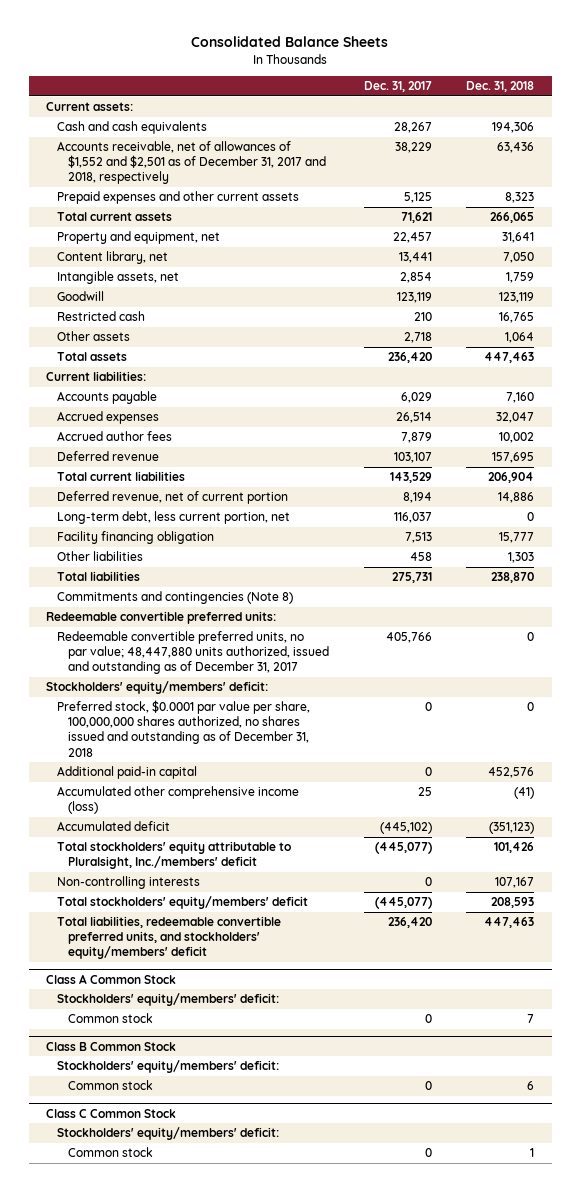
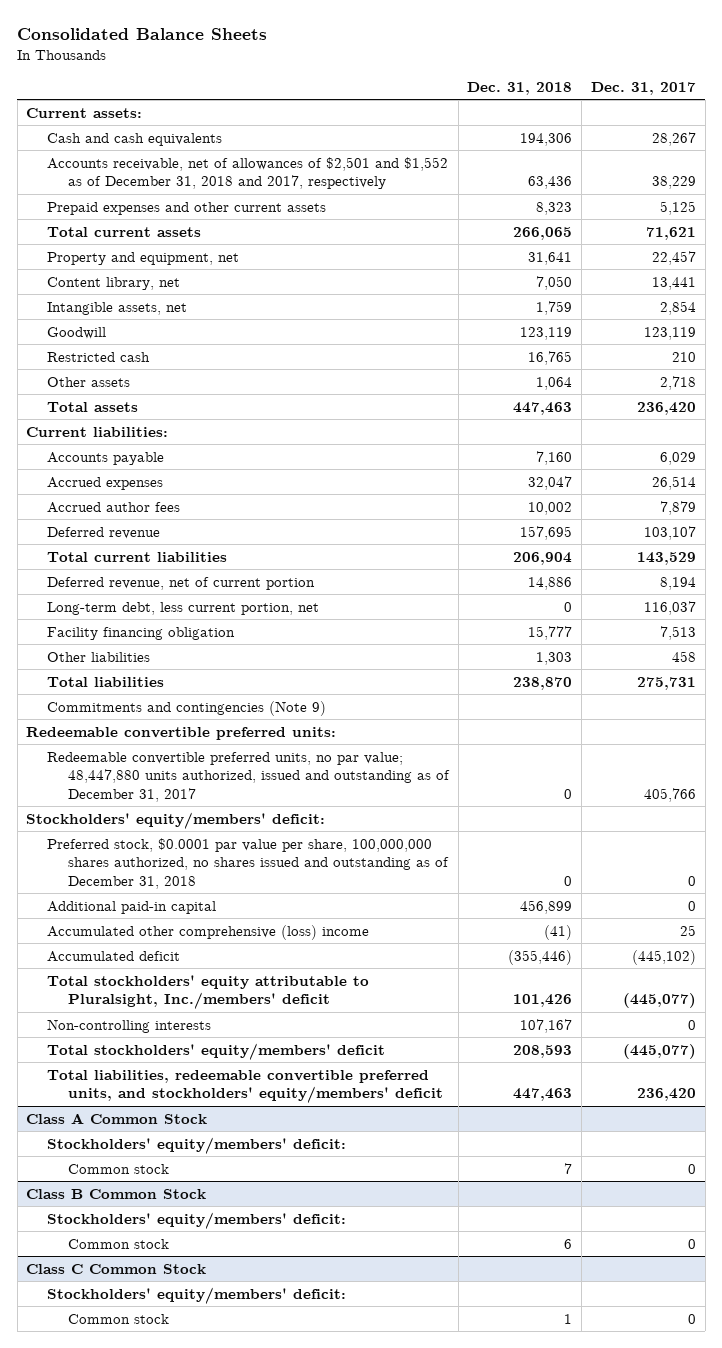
[56,141,327,185] Accounts receivable, net of allowances of $1,552 and $2,501 as of December 31, 2017 and 2018, respectively -> [47,156,449,190] Accounts receivable, net of allowances of $2,501 and $1,552 as of December 31, 2018 and 2017, respectively
[56,591,293,605] Commitments and contingencies (Note 8) -> [47,700,327,716] Commitments and contingencies (Note 9)
[488,767,535,779] 452,576 -> [520,899,573,914] 456,899
[56,786,299,815] Accumulated other comprehensive income (loss) -> [47,924,370,940] Accumulated other comprehensive (loss) income
[489,822,535,835] (351,123) -> [508,949,573,965] (355,446)

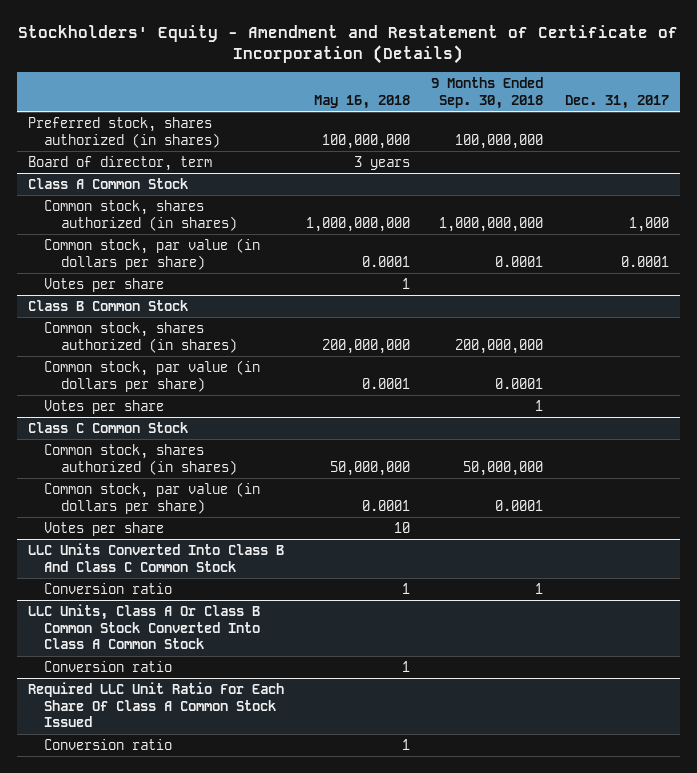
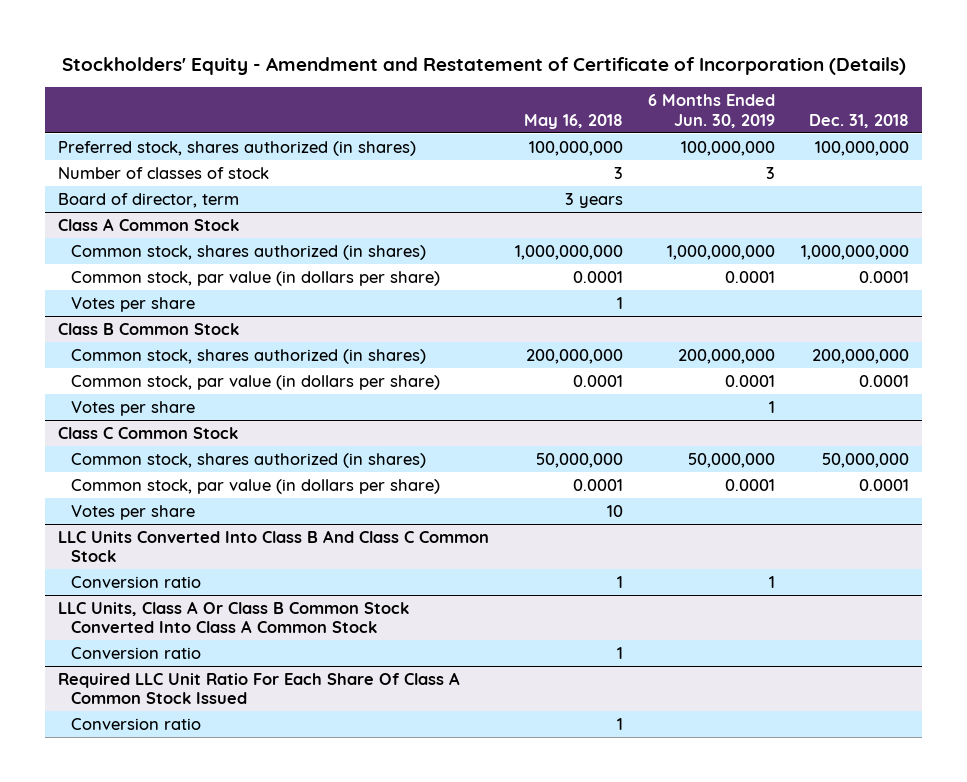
[431,76,544,109] 9 Months Ended Sep. 30, 2018 -> none
[564,94,669,109] Dec. 31, 2017 -> none
none -> [648,94,776,128] 6 Months Ended Jun. 30, 2019
none -> [809,113,910,128] Dec. 31, 2018
none -> [58,166,270,179] Number of classes of stock

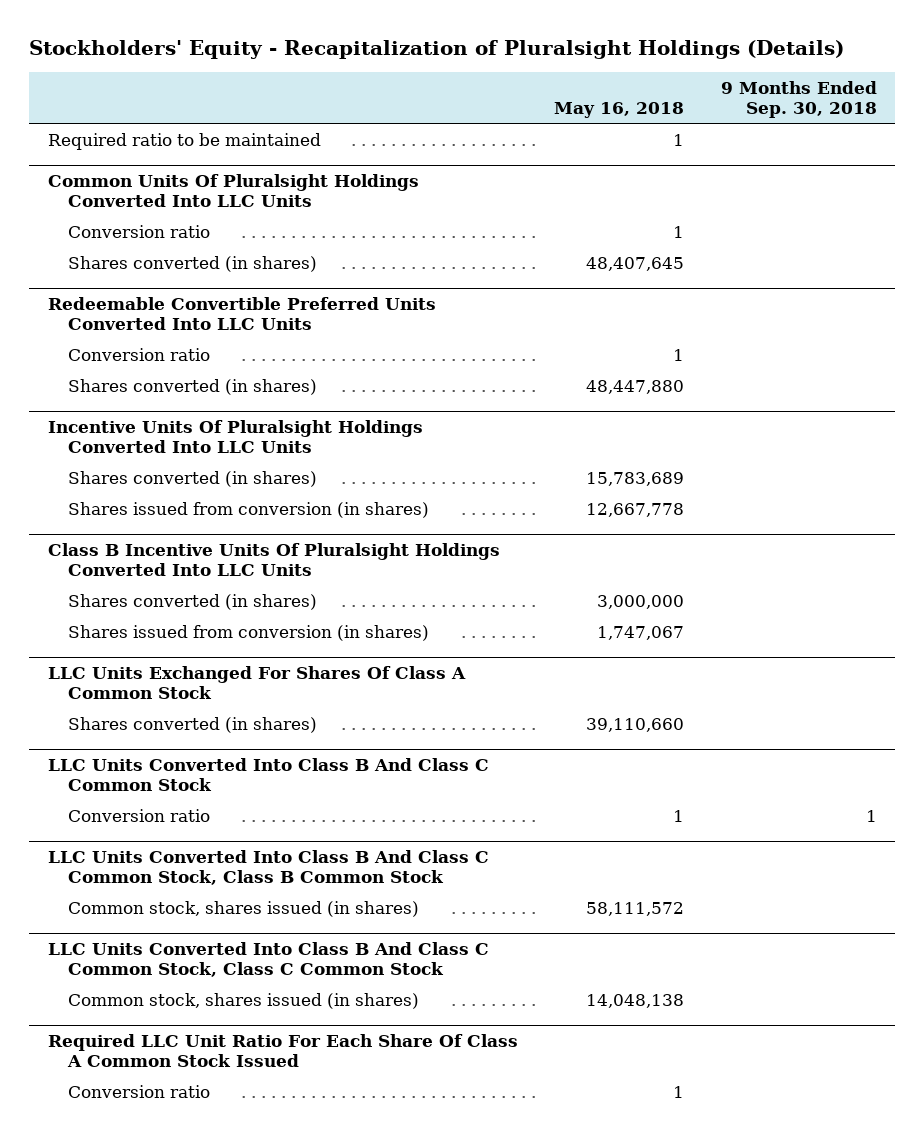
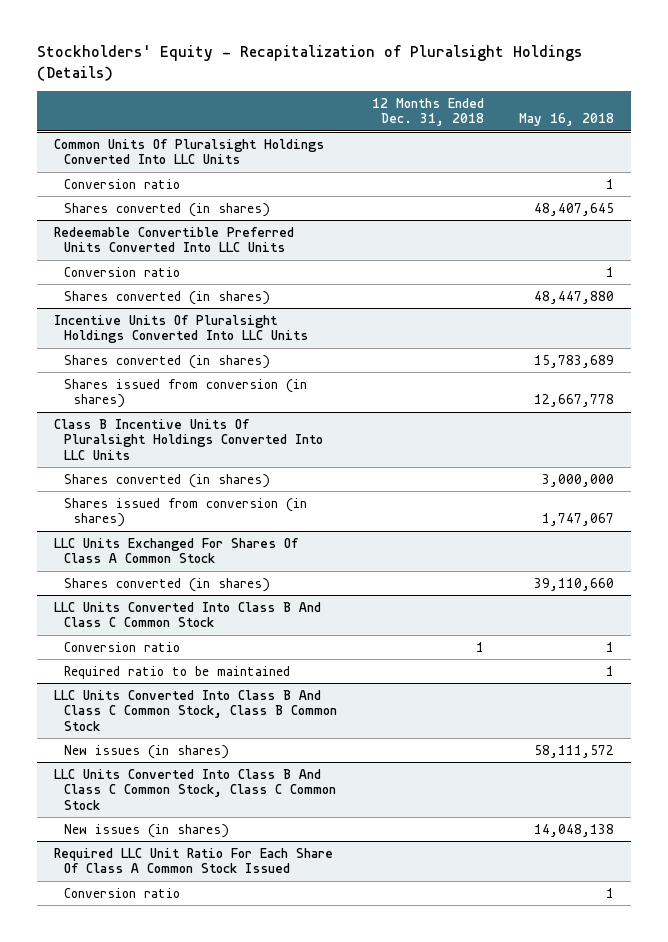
[720,80,877,118] 9 Months Ended Sep. 30, 2018 -> none
none -> [371,97,484,127] 12 Months Ended Dec. 31, 2018
[47,132,321,150] Required ratio to be maintained -> none
none -> [63,665,290,679] Required ratio to be maintained
[68,900,420,917] Common stock, shares issued (in shares) -> [63,744,229,759] New issues (in shares)
[68,992,420,1009] Common stock, shares issued (in shares) -> [63,823,229,838] New issues (in shares)

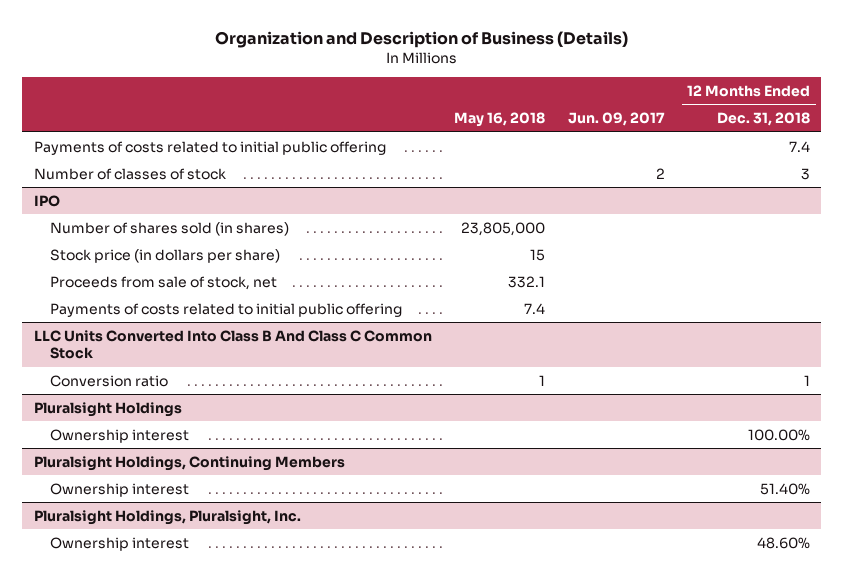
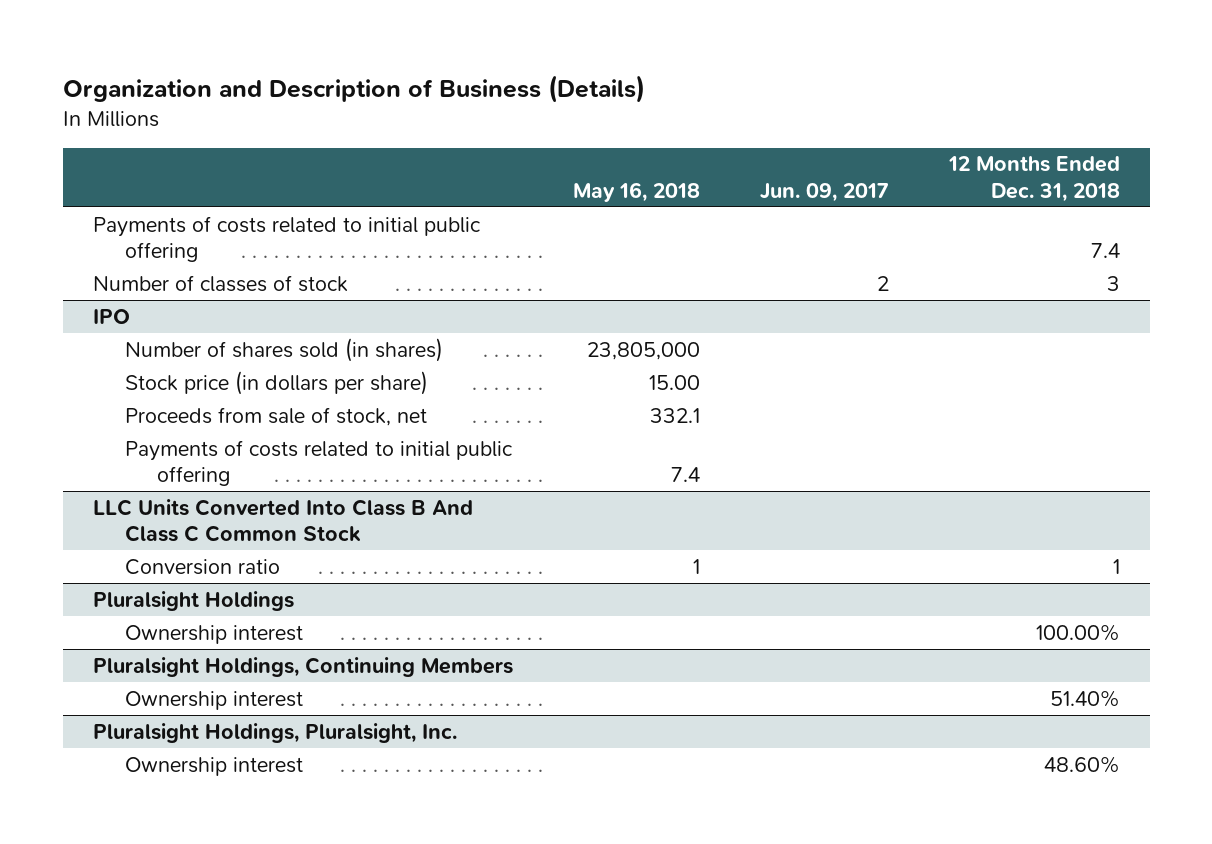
[530,248,546,261] 15 -> [648,374,700,390] 15.00

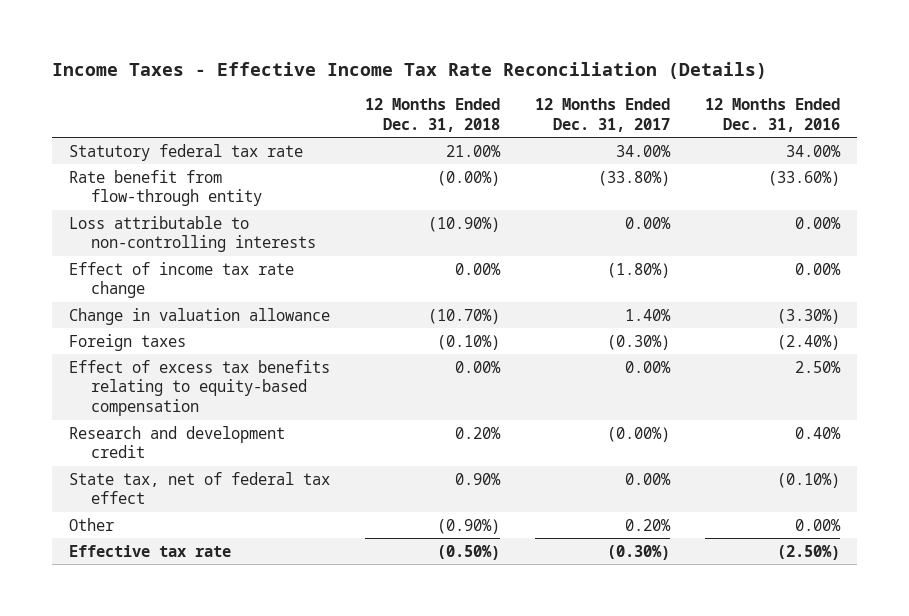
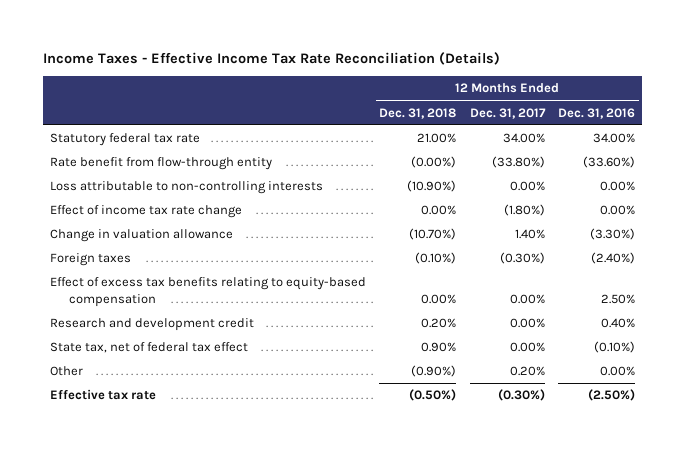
[607,426,671,442] (0.00%) -> [509,318,545,329] 0.00%

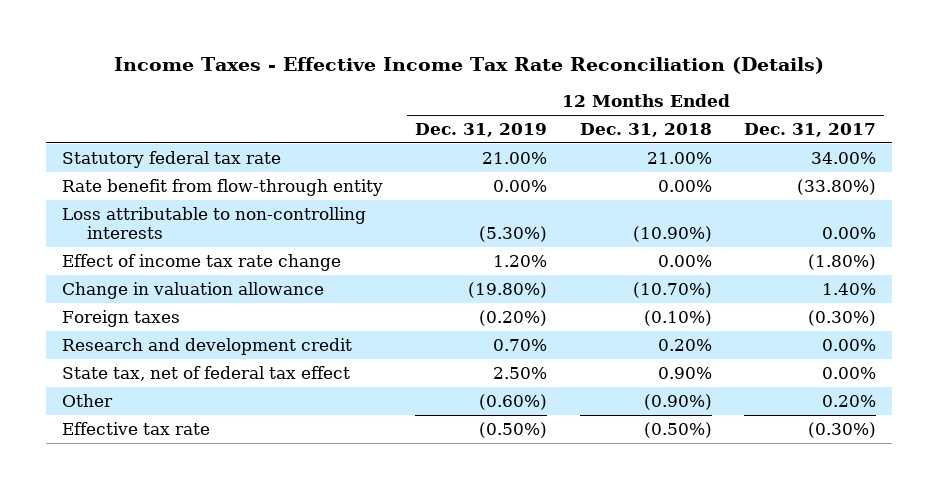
[558,107,636,119] Dec. 31, 2016 -> none
none -> [415,122,548,137] Dec. 31, 2019
[411,156,457,169] (0.00%) -> [657,179,712,192] 0.00%
[49,277,366,307] Effect of excess tax benefits relating to equity-based compensation -> none

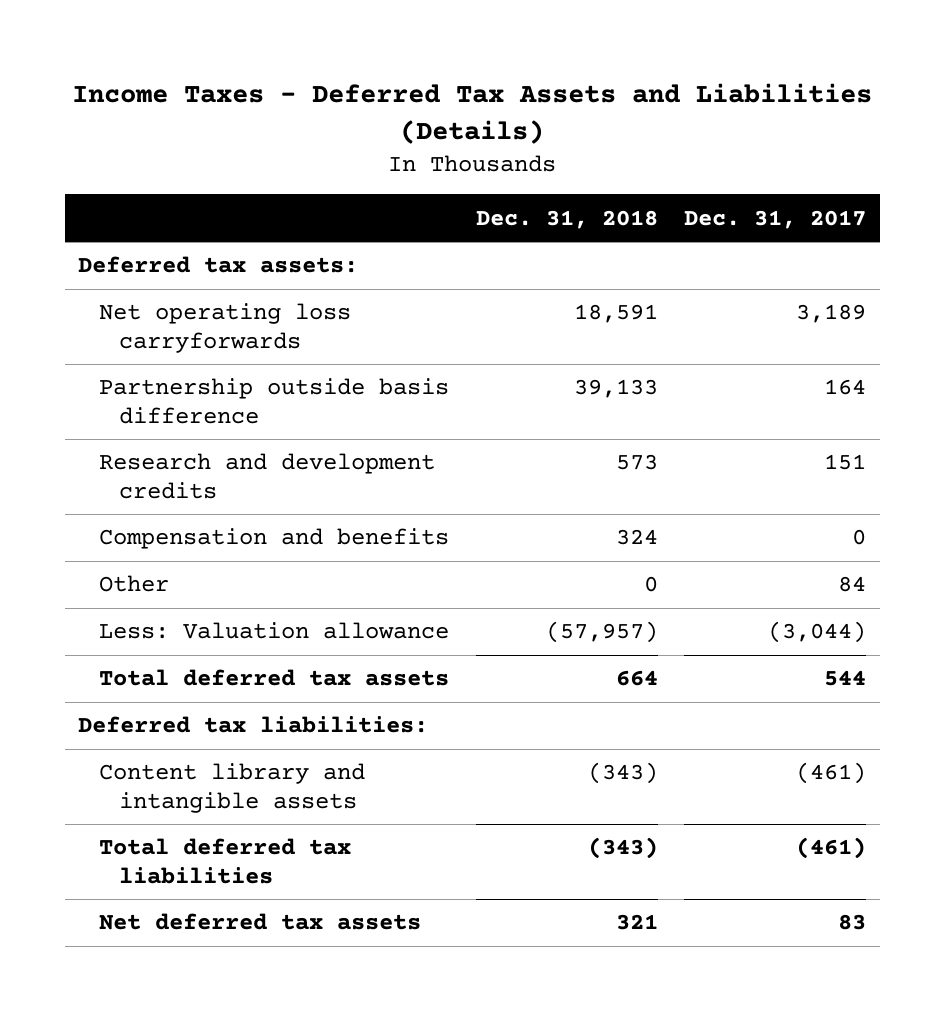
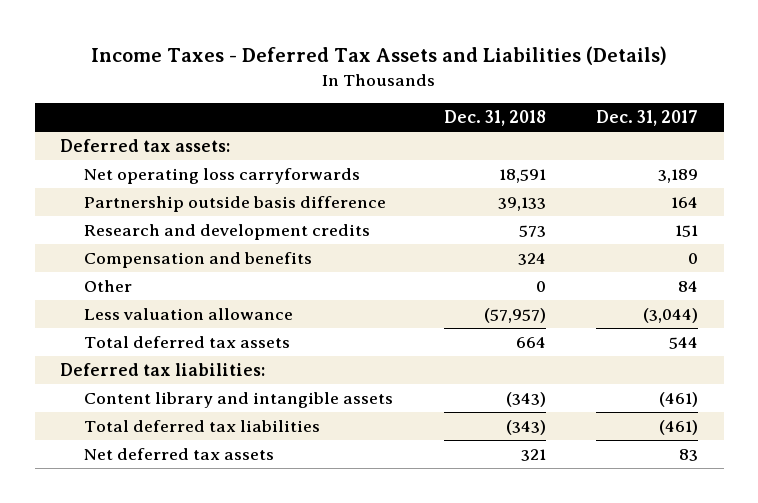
[98,622,449,640] Less: Valuation allowance -> [84,308,294,321] Less valuation allowance

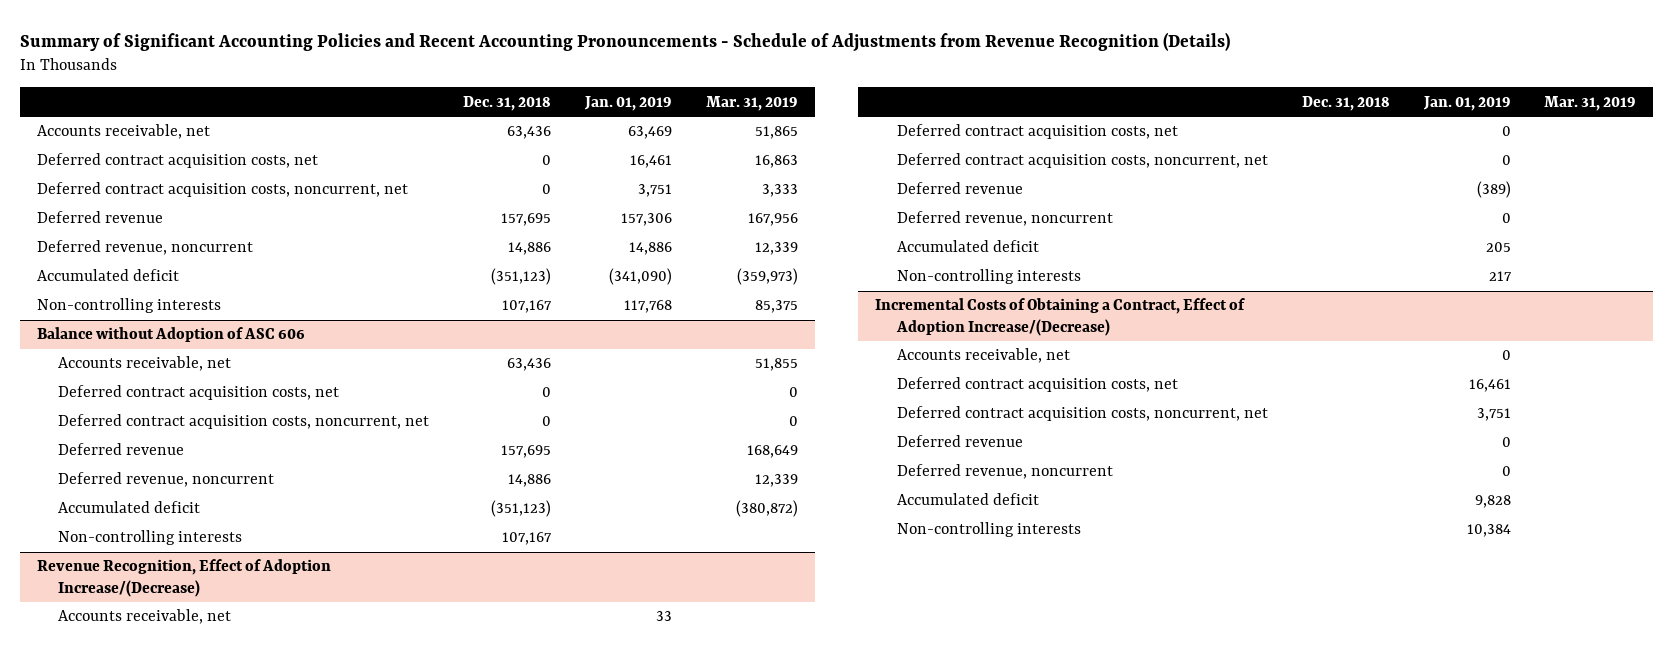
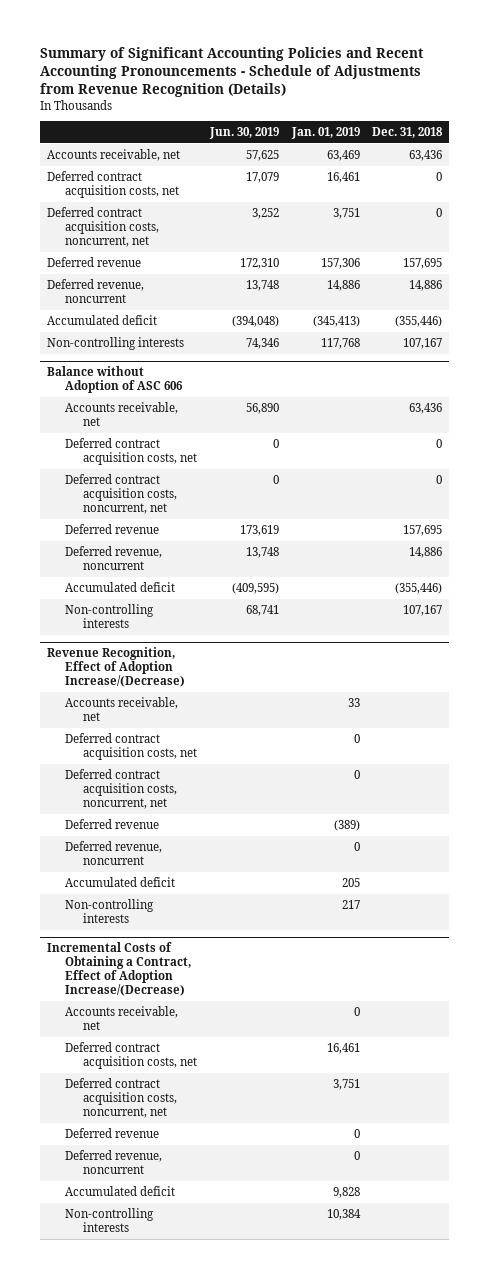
[705,95,798,111] Mar. 31, 2019 -> none
none -> [208,127,279,140] Jun. 30, 2019
[491,268,552,286] (351,123) -> [395,315,443,327] (355,446)
[608,268,672,286] (341,090) -> [312,315,360,327] (345,413)
[491,500,552,518] (351,123) -> [395,582,443,594] (355,446)

